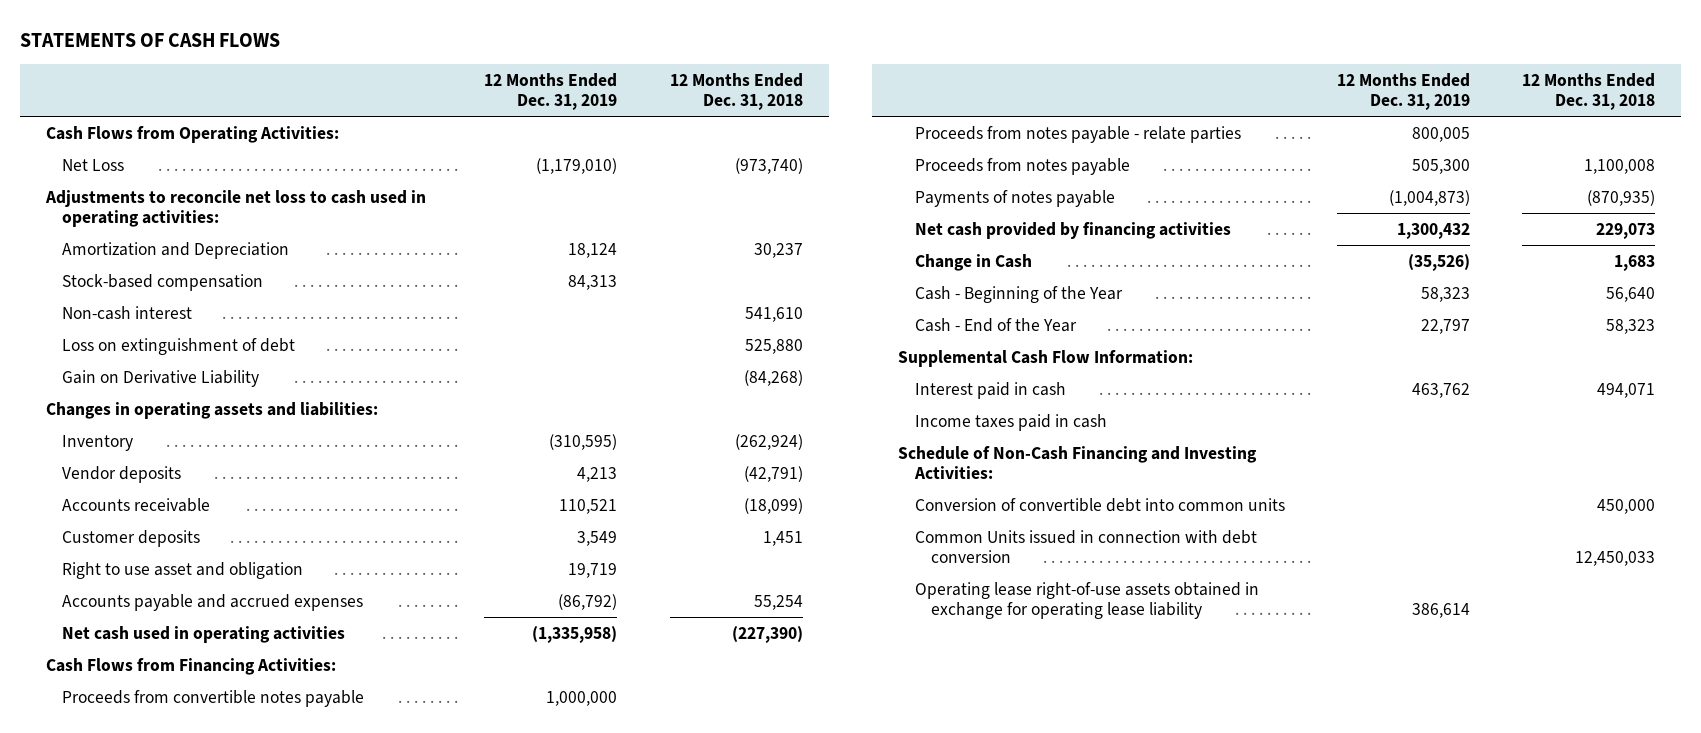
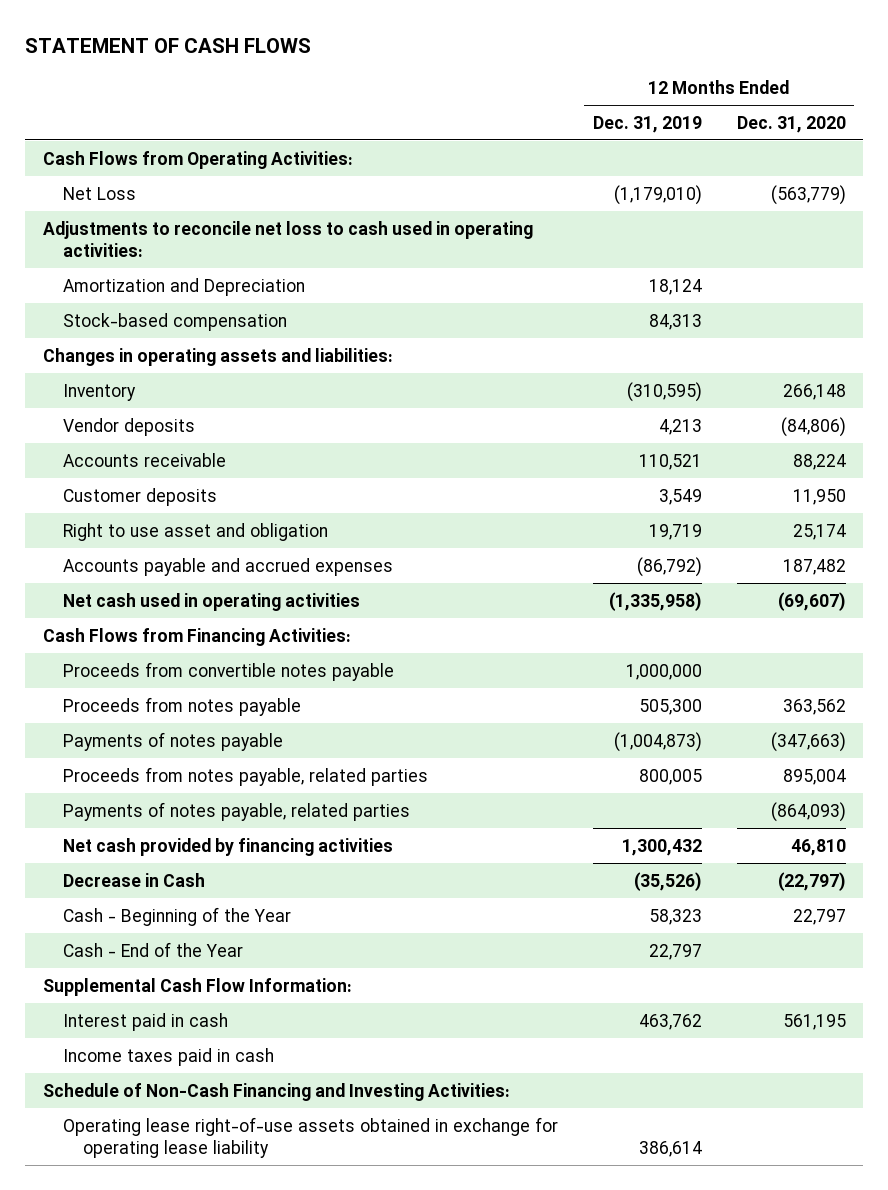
[19,32,280,47] STATEMENTS OF CASH FLOWS -> [25,37,312,53] STATEMENT OF CASH FLOWS
[669,72,803,111] 12 Months Ended Dec. 31, 2018 -> none
none -> [736,115,846,133] Dec. 31, 2020
[62,305,193,320] Non-cash interest -> none
[62,337,296,355] Loss on extinguishment of debt -> none
[62,369,260,387] Gain on Derivative Liability -> none
[914,125,1241,143] Proceeds from notes payable - relate parties -> none
none -> [63,766,429,786] Proceeds from notes payable, related parties
none -> [63,801,411,821] Payments of notes payable, related parties
[914,253,1032,271] Change in Cash -> [63,872,206,887] Decrease in Cash
[914,497,1285,512] Conversion of convertible debt into common units -> none
[914,529,1257,564] Common Units issued in connection with debt conversion -> none

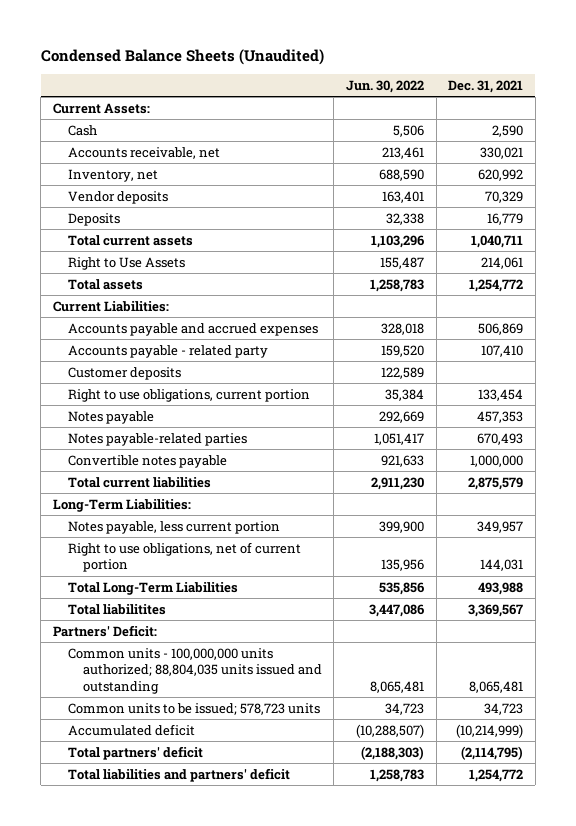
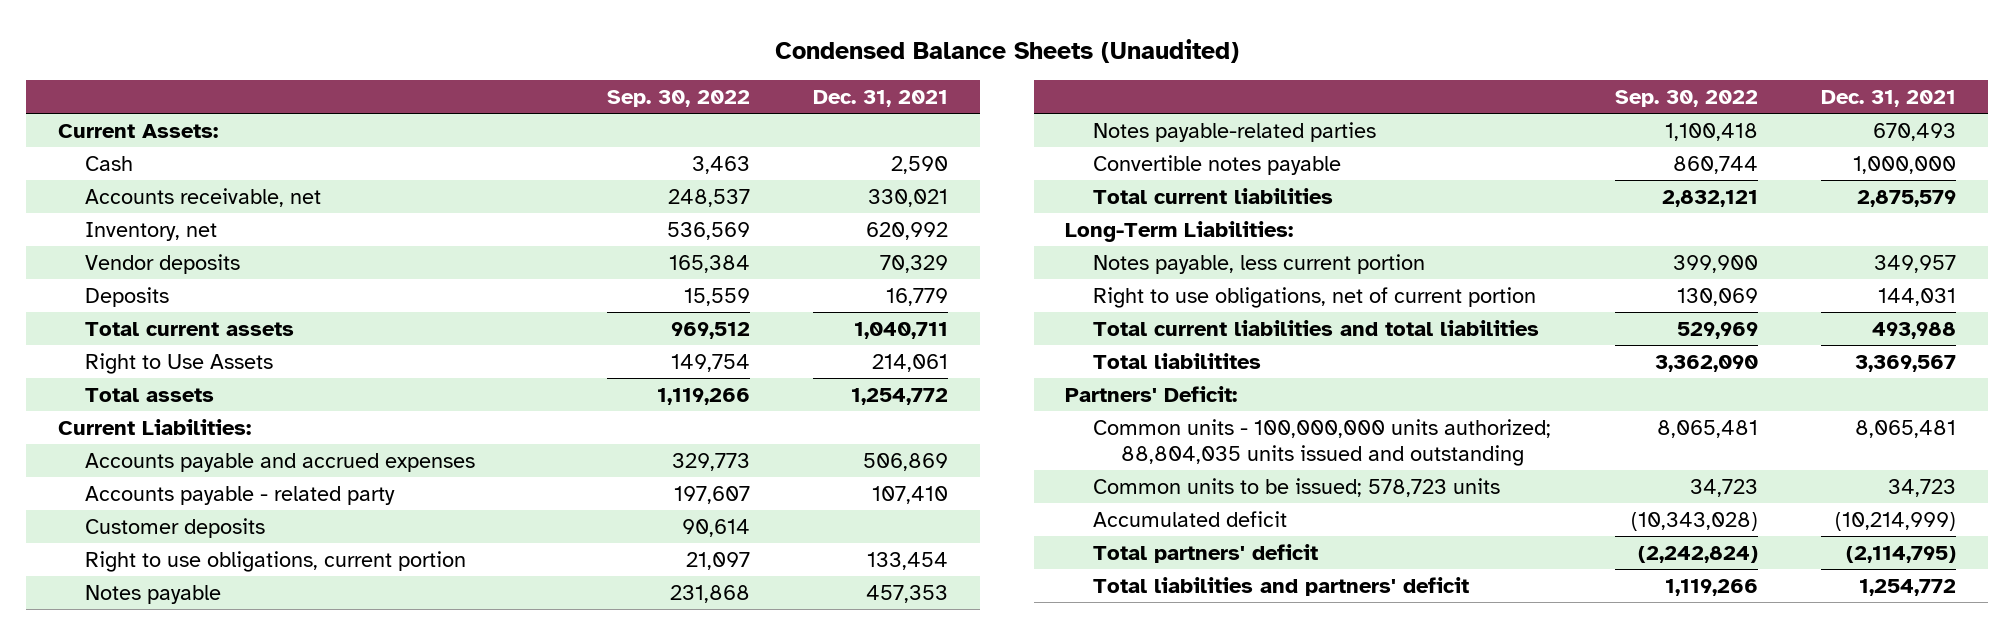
[346,79,425,93] Jun. 30, 2022 -> none
none -> [606,89,750,107] Sep. 30, 2022
[67,581,238,595] Total Long-Term Liabilities -> [1092,319,1539,336] Total current liabilities and total liabilities

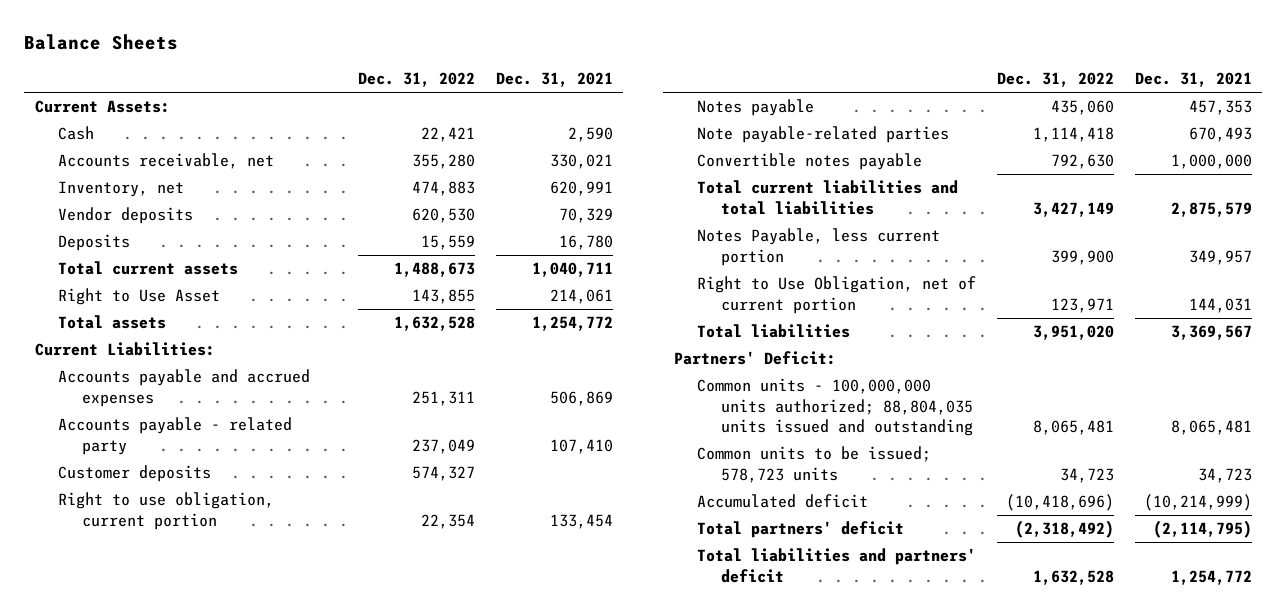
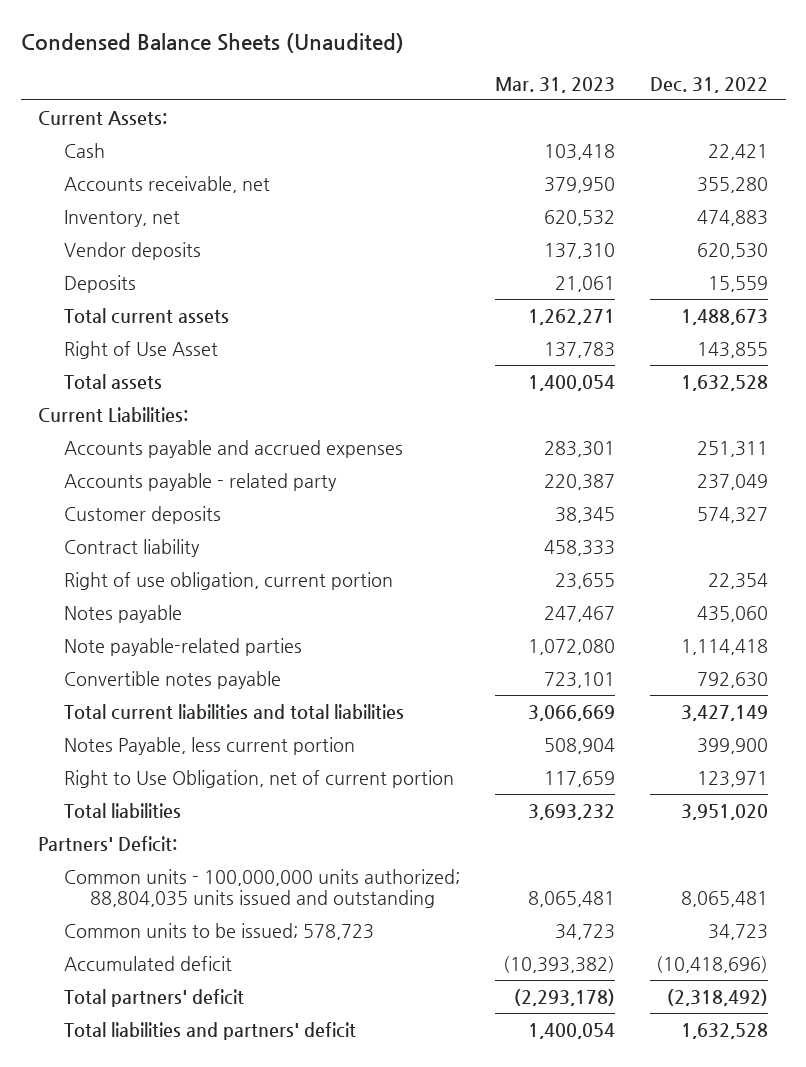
[24,33,179,50] Balance Sheets -> [20,32,404,53] Condensed Balance Sheets (Unaudited)
[495,71,613,87] Dec. 31, 2021 -> none
none -> [495,76,616,93] Mar. 31, 2023
[58,288,221,306] Right to Use Asset -> [64,340,219,359] Right of Use Asset
none -> [64,538,201,557] Contract liability
[58,492,275,530] Right to use obligation, current portion -> [64,571,394,590] Right of use obligation, current portion
[697,446,932,483] Common units to be issued; 578,723 units -> [64,922,375,940] Common units to be issued; 578,723

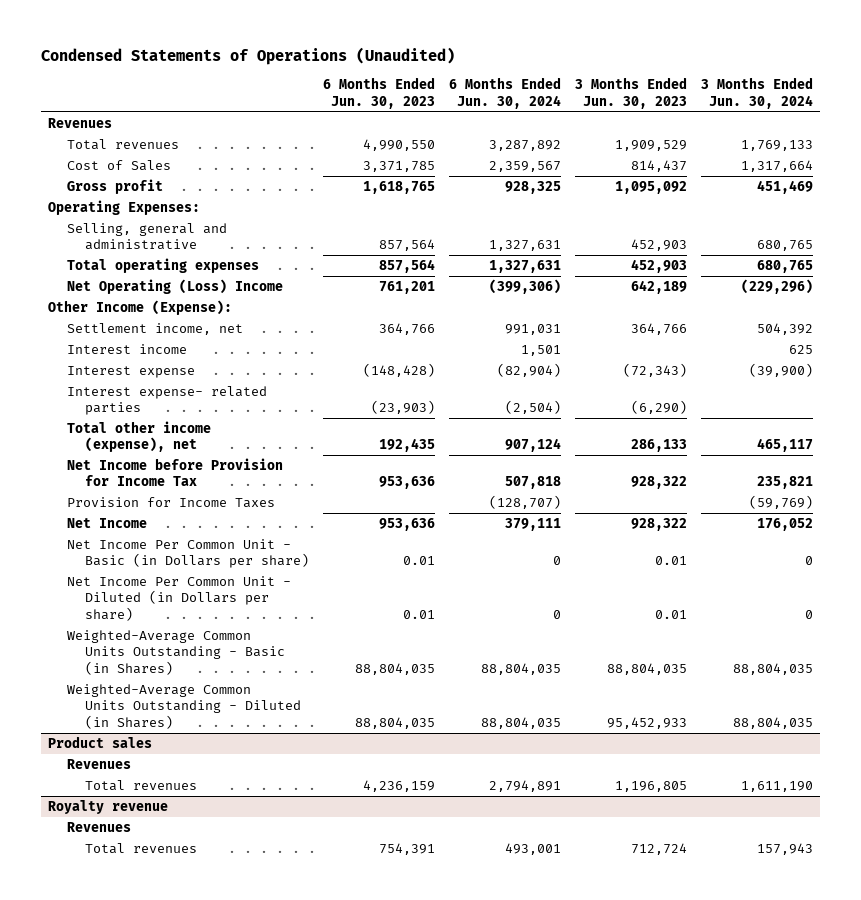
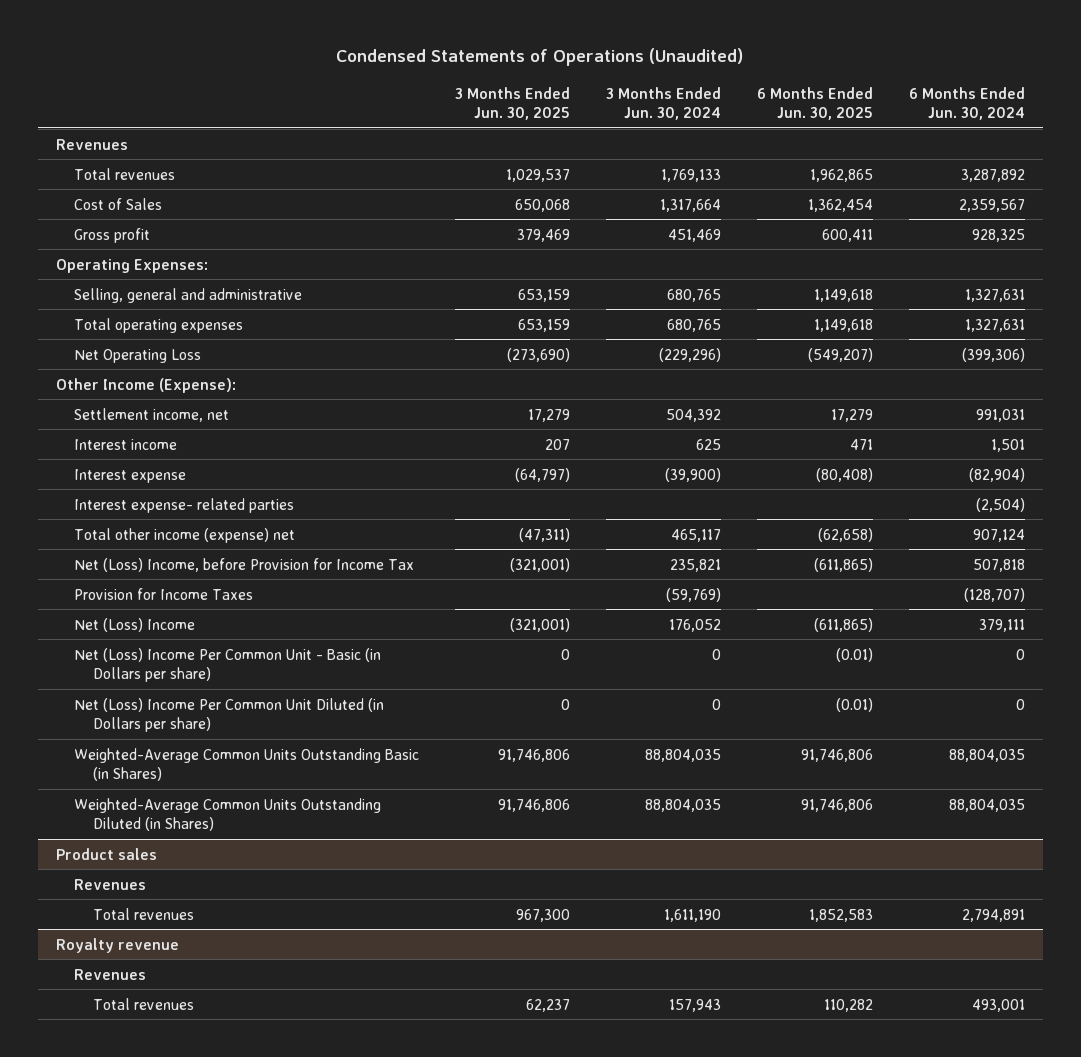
[323,77,436,109] 6 Months Ended Jun. 30, 2023 -> none
[574,77,687,109] 3 Months Ended Jun. 30, 2023 -> none
none -> [455,86,571,120] 3 Months Ended Jun. 30, 2025
none -> [756,86,873,120] 6 Months Ended Jun. 30, 2025
[66,279,283,295] Net Operating (Loss) Income -> [74,348,202,363] Net Operating Loss
[66,421,211,453] Total other income (expense), net -> [74,527,296,543] Total other income (expense) net
[66,458,283,487] Net Income before Provision for Income Tax -> [74,557,415,572] Net (Loss) Income, before Provision for Income Tax
[66,518,147,529] Net Income -> [74,617,196,632] Net (Loss) Income
[66,539,310,569] Net Income Per Common Unit - Basic (in Dollars per share) -> [74,647,382,682] Net (Loss) Income Per Common Unit - Basic (in Dollars per share)
[66,576,291,621] Net Income Per Common Unit - Diluted (in Dollars per share) -> [74,697,385,732] Net (Loss) Income Per Common Unit Diluted (in Dollars per share)
[66,630,286,675] Weighted-Average Common Units Outstanding - Basic (in Shares) -> [74,747,420,781] Weighted-Average Common Units Outstanding Basic (in Shares)
[66,684,302,729] Weighted-Average Common Units Outstanding - Diluted (in Shares) -> [74,797,382,831] Weighted-Average Common Units Outstanding Diluted (in Shares)

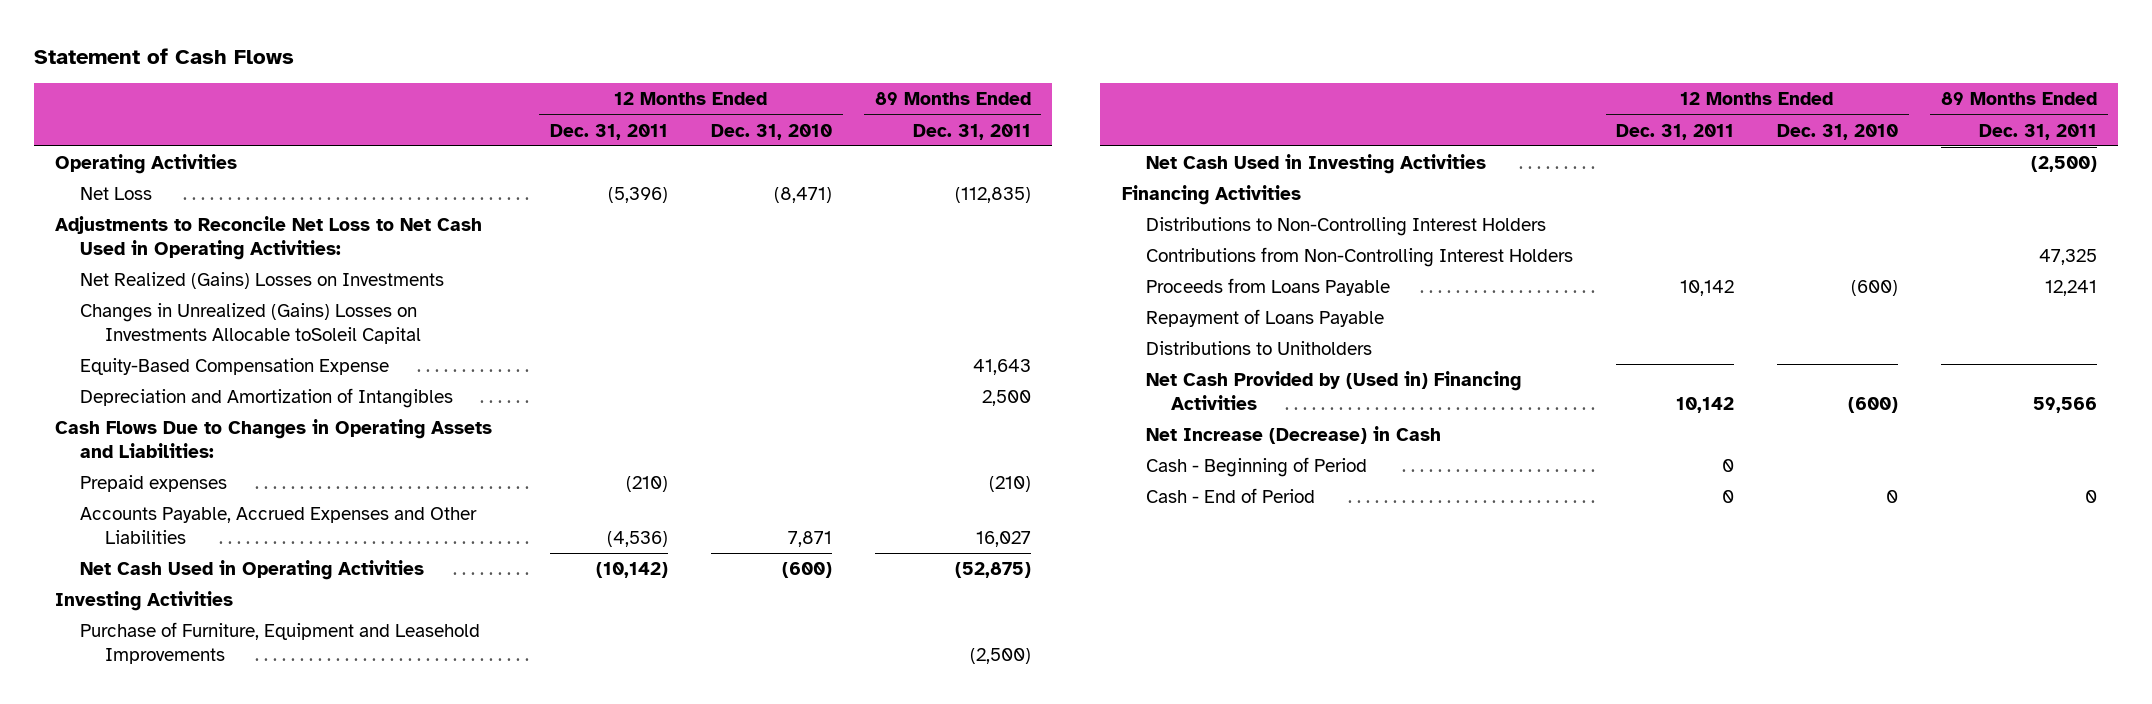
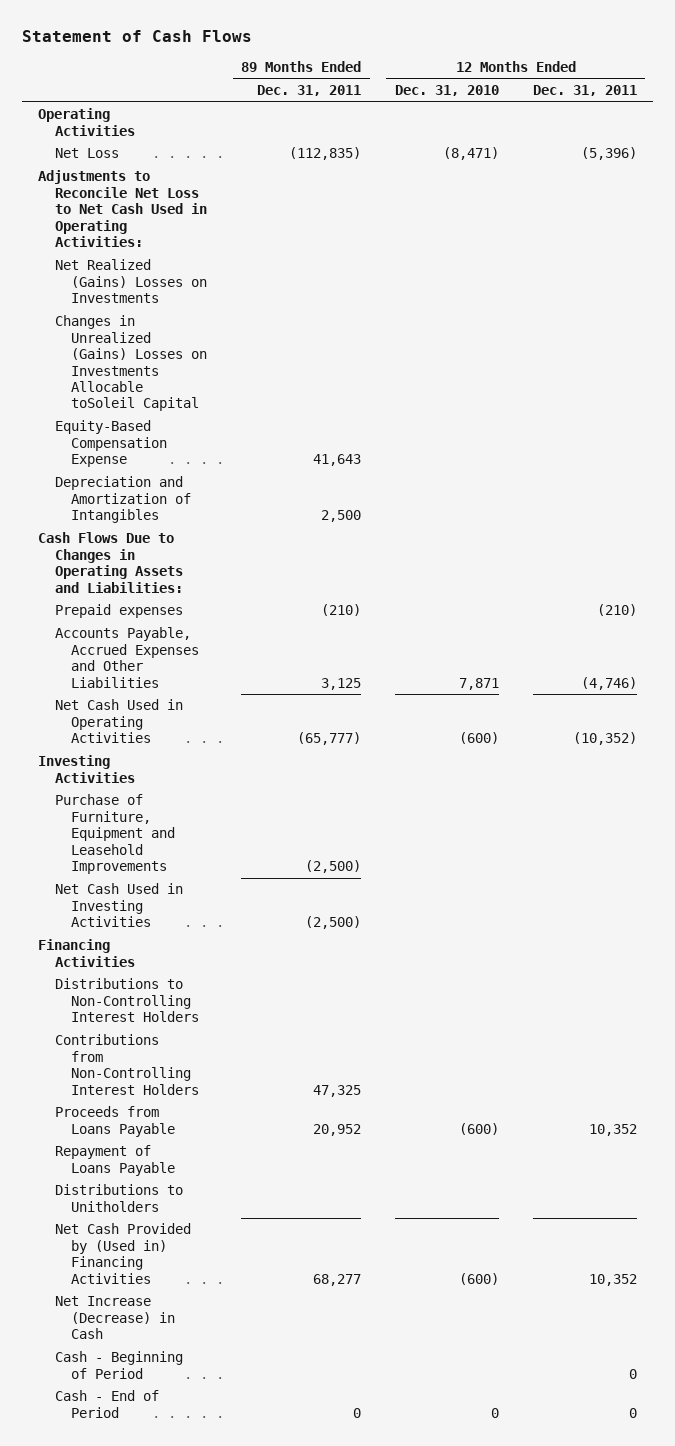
[607,530,669,547] (4,536) -> [580,676,637,690] (4,746)
[975,530,1031,547] 16,027 -> [321,677,362,690] 3,125
[596,562,669,579] (10,142) -> [572,732,637,746] (10,352)
[954,562,1031,579] (52,875) -> [297,732,362,746] (65,777)
[1680,280,1735,297] 10,142 -> [588,1123,637,1136] 10,352
[2044,280,2097,297] 12,241 -> [313,1123,362,1136] 20,952
[1676,396,1735,413] 10,142 -> [588,1273,637,1286] 10,352
[2032,396,2097,413] 59,566 -> [313,1273,362,1286] 68,277

